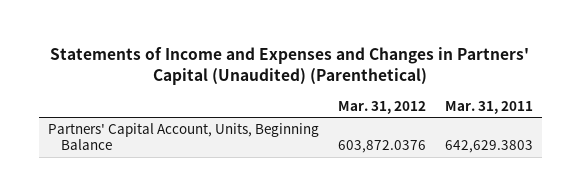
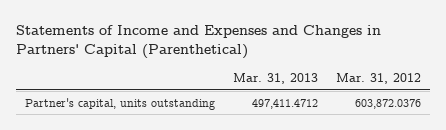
[50,47,530,86] Statements of Income and Expenses and Changes in Partners' Capital (Unaudited) (Parenthetical) -> [16,25,382,60] Statements of Income and Expenses and Changes in Partners' Capital (Parenthetical)
[444,101,533,115] Mar. 31, 2011 -> none
none -> [233,73,319,85] Mar. 31, 2013
[48,123,320,151] Partners' Capital Account, Units, Beginning Balance -> [25,97,216,110] Partner's capital, units outstanding

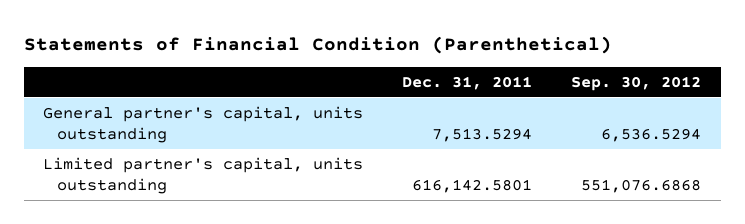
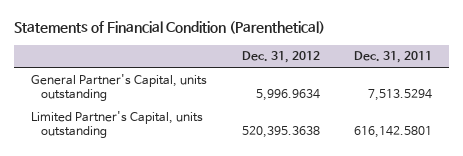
[571,75,702,91] Sep. 30, 2012 -> none
none -> [241,51,320,64] Dec. 31, 2012
[43,105,364,144] General partner's capital, units outstanding -> [31,73,208,101] General Partner's Capital, units outstanding
[43,156,364,195] Limited partner's capital, units outstanding -> [31,110,204,138] Limited Partner's Capital, units outstanding

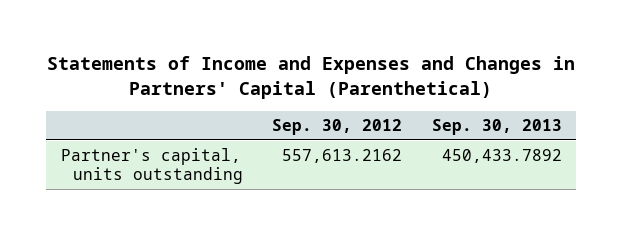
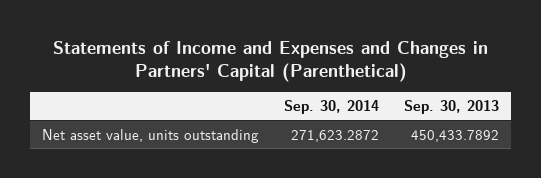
[272,118,403,135] Sep. 30, 2012 -> none
none -> [284,100,380,115] Sep. 30, 2014
[60,148,243,184] Partner's capital, units outstanding -> [42,128,260,143] Net asset value, units outstanding

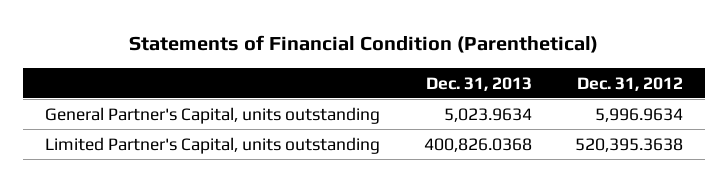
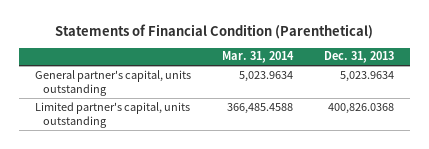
[577,76,684,91] Dec. 31, 2012 -> none
none -> [221,51,294,64] Mar. 31, 2014
[45,106,381,124] General Partner's Capital, units outstanding -> [34,69,191,96] General partner's capital, units outstanding
[45,136,381,154] Limited Partner's Capital, units outstanding -> [34,101,190,128] Limited partner's capital, units outstanding

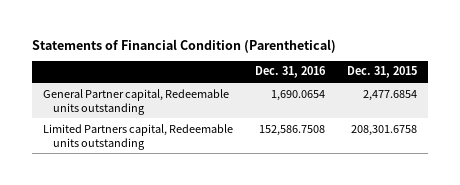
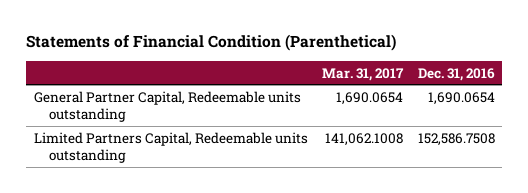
[346,66,417,79] Dec. 31, 2015 -> none
none -> [322,67,405,81] Mar. 31, 2017
[43,88,230,115] General Partner capital, Redeemable units outstanding -> [33,90,301,122] General Partner Capital, Redeemable units outstanding
[43,123,234,150] Limited Partners capital, Redeemable units outstanding -> [33,131,308,163] Limited Partners Capital, Redeemable units outstanding

